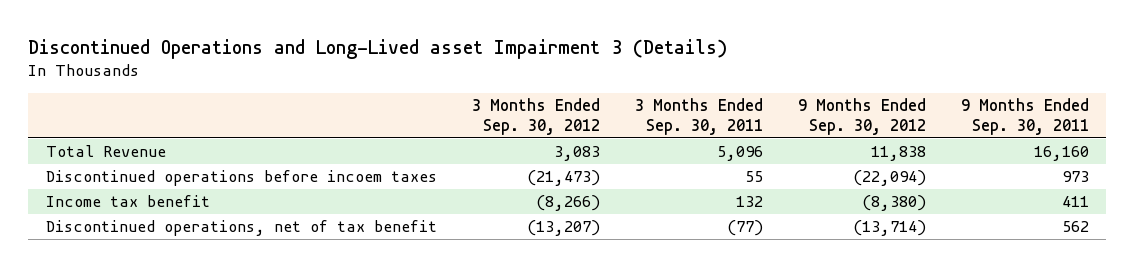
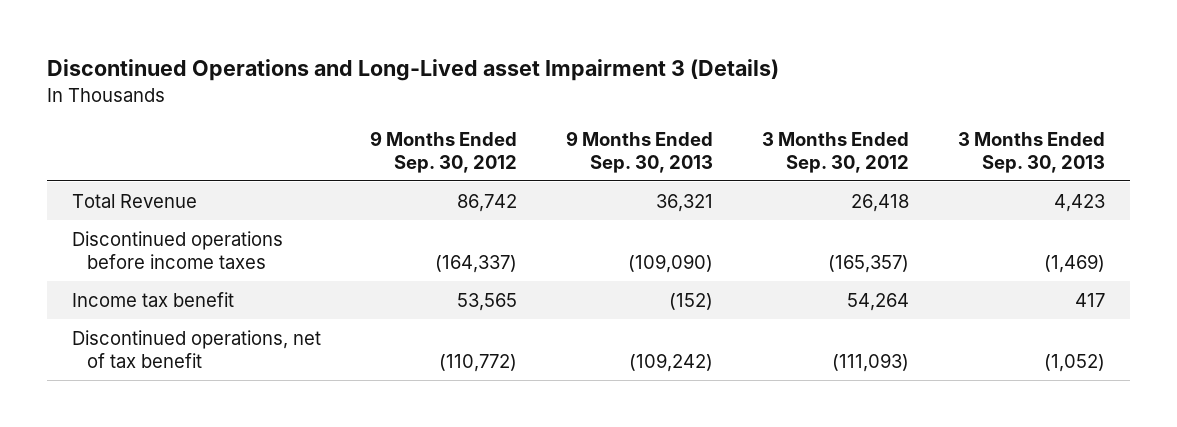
[634,97,763,136] 3 Months Ended Sep. 30, 2011 -> none
[960,97,1089,136] 9 Months Ended Sep. 30, 2011 -> none
none -> [565,130,713,174] 9 Months Ended Sep. 30, 2013
none -> [957,131,1105,174] 3 Months Ended Sep. 30, 2013
[553,145,600,161] 3,083 -> [850,193,909,212] 26,418
[870,145,926,161] 11,838 -> [456,193,517,212] 86,742
[45,169,437,186] Discontinued operations before incoem taxes -> [71,230,283,269] Discontinued operations before income taxes
[526,169,600,186] (21,473) -> [827,254,909,273] (165,357)
[852,169,926,186] (22,094) -> [434,254,517,273] (164,337)
[535,194,600,211] (8,266) -> [846,292,909,311] 54,264
[861,194,926,211] (8,380) -> [456,292,517,311] 53,565
[526,219,600,236] (13,207) -> [831,352,909,372] (111,093)
[852,219,926,236] (13,714) -> [438,353,517,372] (110,772)

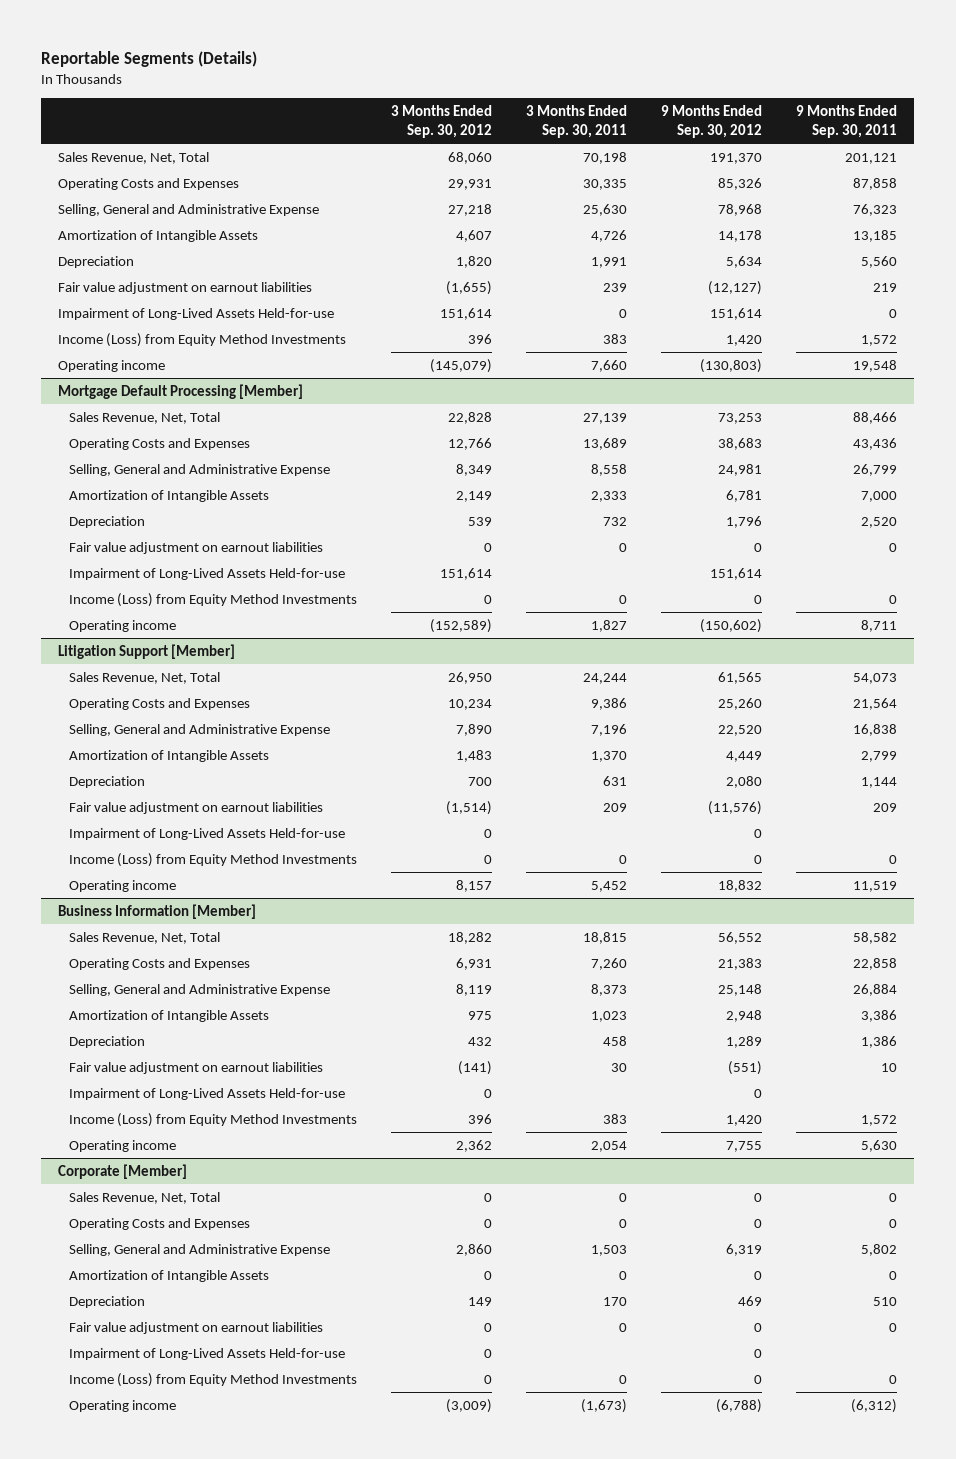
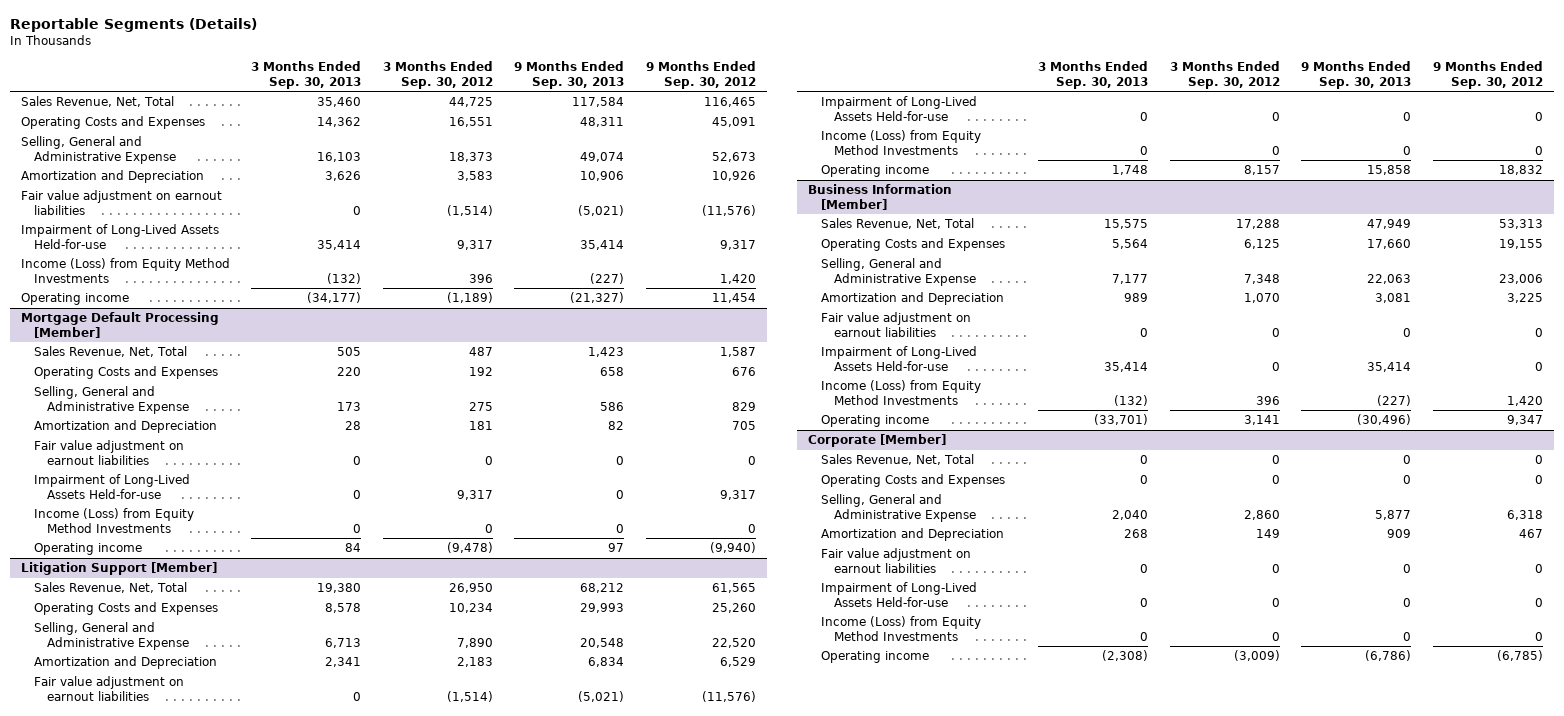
[526,105,628,138] 3 Months Ended Sep. 30, 2011 -> none
[796,105,898,138] 9 Months Ended Sep. 30, 2011 -> none
none -> [251,61,362,89] 3 Months Ended Sep. 30, 2013
none -> [514,61,625,89] 9 Months Ended Sep. 30, 2013
[58,229,259,242] Amortization of Intangible Assets -> none
[58,255,135,268] Depreciation -> none
[448,151,493,164] 68,060 -> [448,97,493,108] 44,725
[710,152,763,164] 191,370 -> [703,97,756,108] 116,465
[448,178,493,190] 29,931 -> [448,117,493,128] 16,551
[718,177,763,190] 85,326 -> [711,117,756,128] 45,091
[448,203,493,216] 27,218 -> [448,151,493,162] 18,373
[718,203,763,216] 78,968 -> [711,151,756,162] 52,673
none -> [20,170,204,184] Amortization and Depreciation
[446,280,493,295] (1,655) -> [446,204,493,216] (1,514)
[708,280,763,295] (12,127) -> [701,204,756,216] (11,576)
[440,307,493,320] 151,614 -> [456,239,493,250] 9,317
[710,307,763,320] 151,614 -> [719,239,756,250] 9,317
[430,358,493,373] (145,079) -> [446,292,493,304] (1,189)
[700,358,763,373] (130,803) -> [711,293,756,304] 11,454
[69,489,270,502] Amortization of Intangible Assets -> none
[69,515,146,528] Depreciation -> none
[448,411,493,424] 22,828 -> [468,347,493,357] 487
[718,412,763,424] 73,253 -> [719,347,756,358] 1,587
[448,437,493,450] 12,766 -> [468,367,493,377] 192
[718,437,763,450] 38,683 -> [731,367,756,377] 676
[456,463,493,476] 8,349 -> [468,401,493,411] 275
[718,463,763,476] 24,981 -> [731,401,756,411] 829
none -> [33,420,217,434] Amortization and Depreciation
[440,567,493,580] 151,614 -> [456,489,493,500] 9,317
[710,567,763,580] 151,614 -> [719,489,756,500] 9,317
[430,618,493,633] (152,589) -> [446,542,493,554] (9,478)
[700,618,763,633] (150,602) -> [709,542,756,554] (9,940)
[69,749,270,762] Amortization of Intangible Assets -> none
[69,775,146,788] Depreciation -> none
none -> [33,656,217,670] Amortization and Depreciation
[69,1009,270,1022] Amortization of Intangible Assets -> none
[69,1035,146,1048] Depreciation -> none
[448,931,493,944] 18,282 -> [1235,219,1280,230] 17,288
[718,931,763,944] 56,552 -> [1498,219,1543,230] 53,313
[456,957,493,970] 6,931 -> [1243,239,1280,250] 6,125
[718,957,763,970] 21,383 -> [1498,239,1543,250] 19,155
[456,983,493,996] 8,119 -> [1243,273,1280,284] 7,348
[718,983,763,996] 25,148 -> [1498,273,1543,284] 23,006
none -> [820,292,1004,306] Amortization and Depreciation
[458,1060,493,1075] (141) -> [1271,327,1280,337] 0
[728,1060,763,1075] (551) -> [1534,327,1543,337] 0
[456,1139,493,1152] 2,362 -> [1243,415,1280,426] 3,141
[726,1140,763,1152] 7,755 -> [1506,415,1543,426] 9,347
[69,1269,270,1282] Amortization of Intangible Assets -> none
[69,1295,146,1308] Depreciation -> none
[726,1243,763,1256] 6,319 -> [1506,509,1543,520] 6,318
none -> [820,528,1004,542] Amortization and Depreciation
[716,1398,763,1413] (6,788) -> [1496,650,1543,662] (6,785)

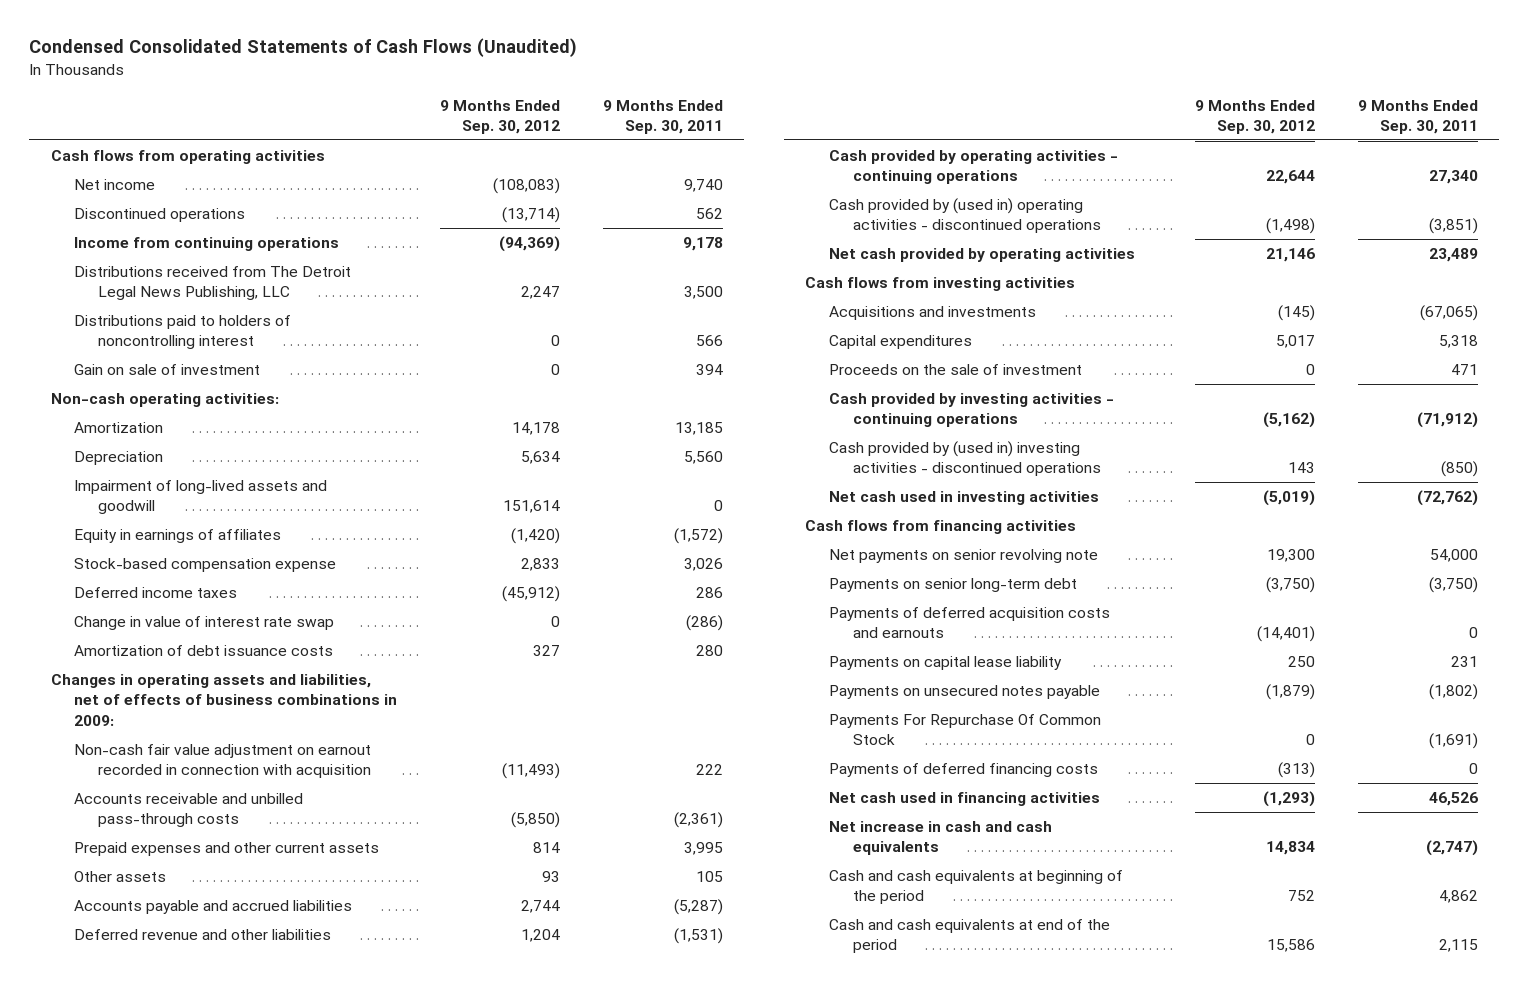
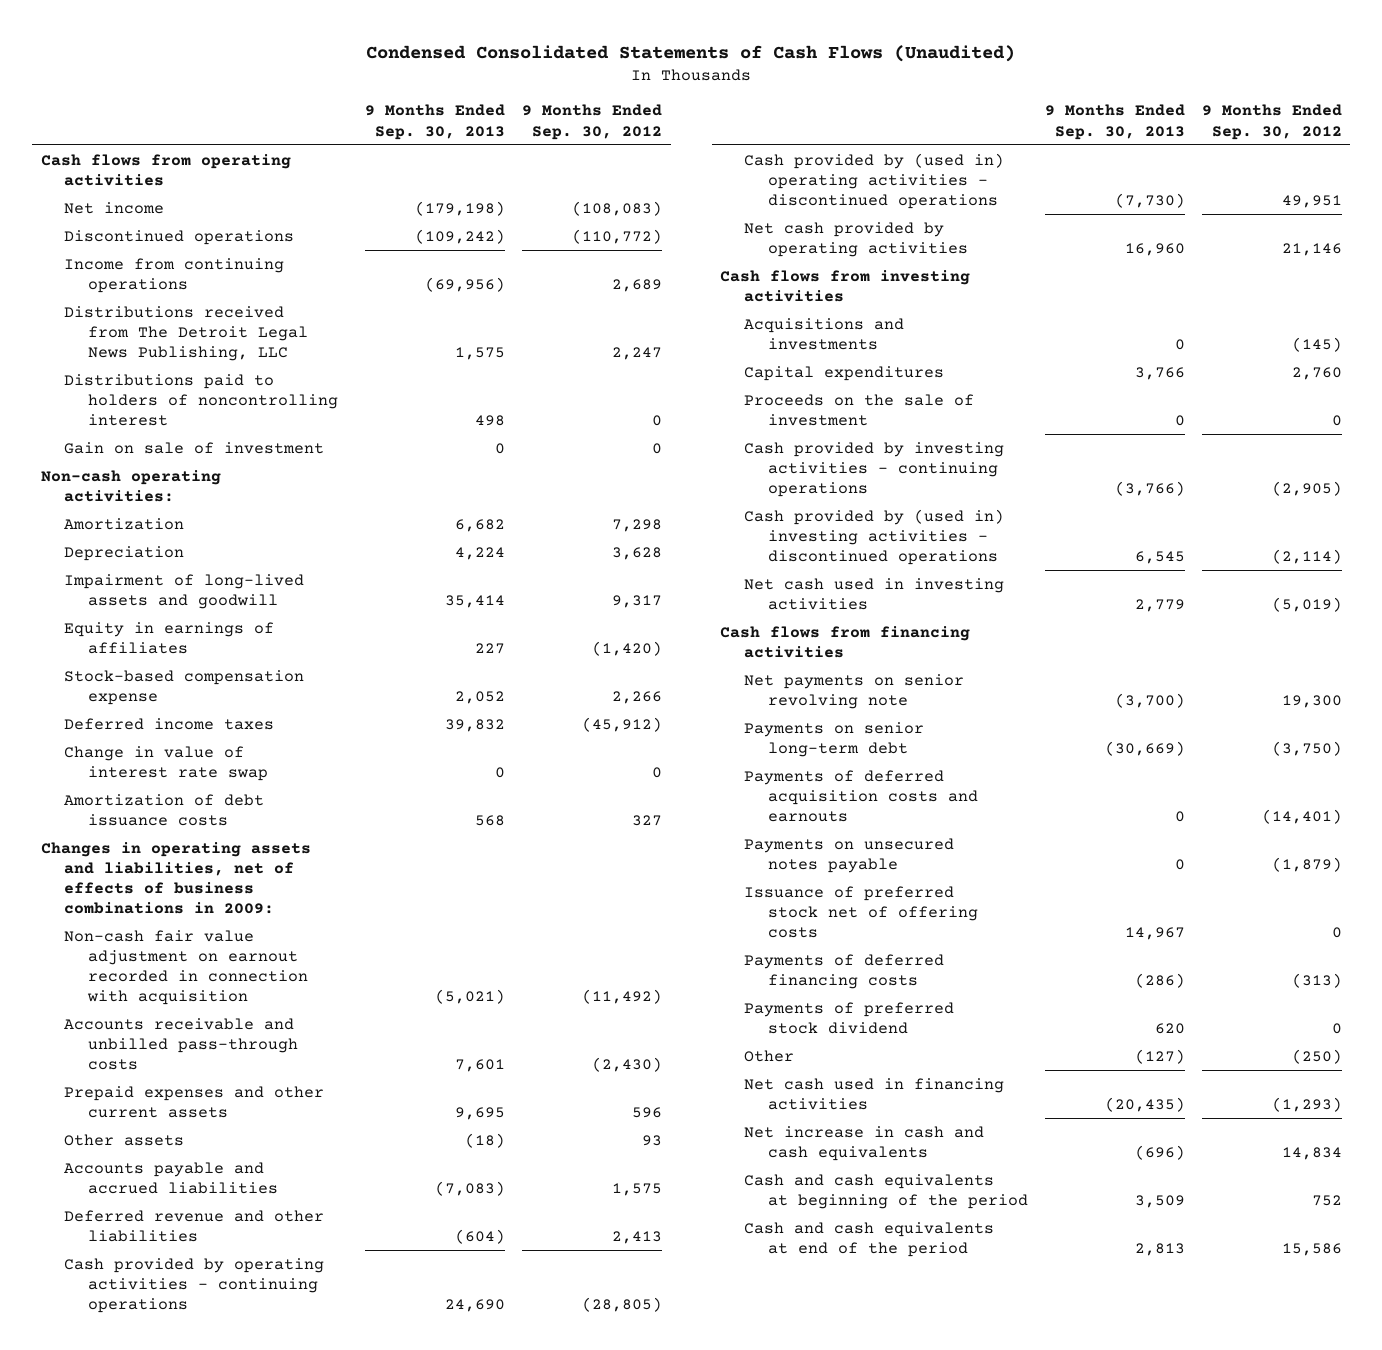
[602,99,723,134] 9 Months Ended Sep. 30, 2011 -> none
none -> [365,104,506,140] 9 Months Ended Sep. 30, 2013
[502,207,561,224] (13,714) -> [572,228,663,244] (110,772)
[499,236,561,253] (94,369) -> [612,278,663,292] 2,689
[512,422,561,436] 14,178 -> [612,518,663,532] 7,298
[521,451,561,465] 5,634 -> [612,546,663,560] 3,628
[503,500,561,514] 151,614 -> [612,594,663,608] 9,317
[521,558,561,572] 2,833 -> [612,690,663,704] 2,266
[502,763,561,780] (11,493) -> [582,989,663,1005] (11,492)
[511,812,561,829] (5,850) -> [592,1056,663,1072] (2,430)
[533,842,561,854] 814 -> [632,1106,663,1118] 596
[521,900,561,914] 2,744 -> [612,1182,663,1196] 1,575
[521,929,561,943] 1,204 -> [612,1230,663,1244] 2,413
[1265,170,1315,185] 22,644 -> [582,1296,663,1312] (28,805)
[1265,218,1315,235] (1,498) -> [1281,194,1342,208] 49,951
[1275,335,1315,349] 5,017 -> [1291,366,1342,380] 2,760
[1262,412,1315,429] (5,162) -> [1271,480,1342,496] (2,905)
[1287,462,1315,474] 143 -> [1271,548,1342,564] (2,114)
[828,656,1062,671] Payments on capital lease liability -> none
[828,714,1101,746] Payments For Repurchase Of Common Stock -> none
none -> [744,885,979,938] Issuance of preferred stock net of offering costs
none -> [744,1001,955,1034] Payments of preferred stock dividend
none -> [744,1049,795,1062] Other

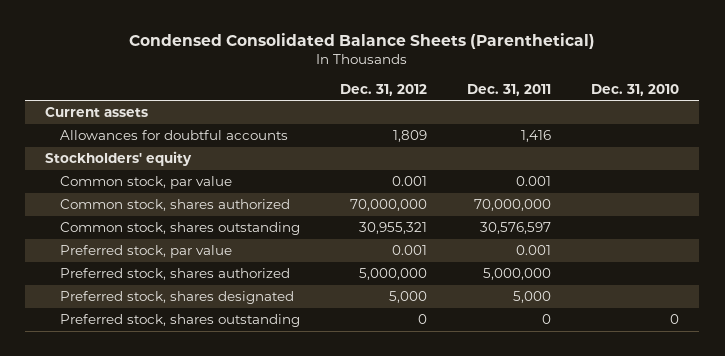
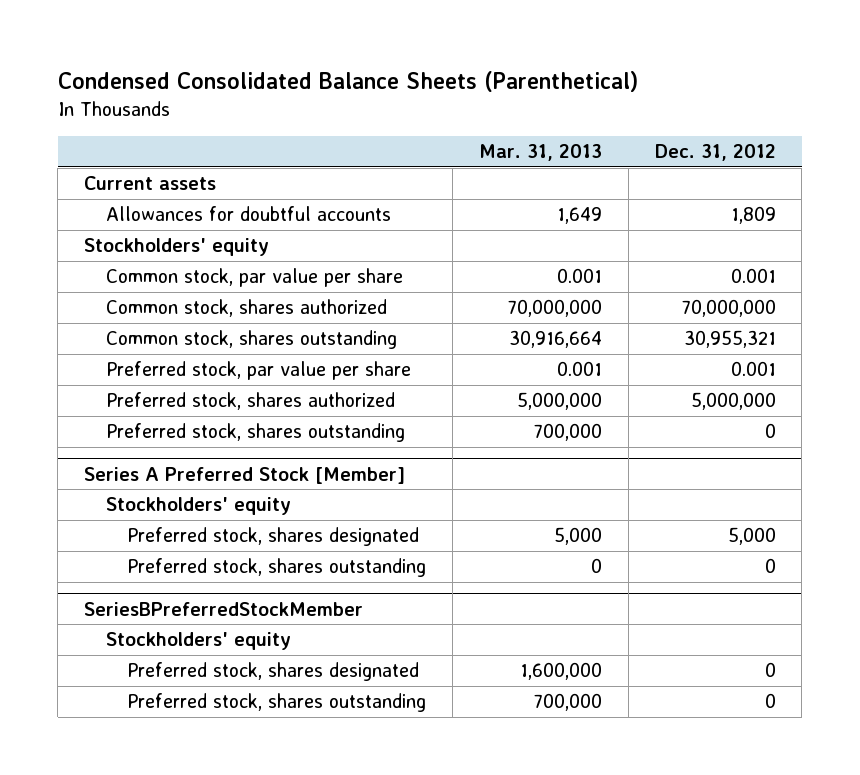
[467,83,552,96] Dec. 31, 2011 -> none
[591,83,680,96] Dec. 31, 2010 -> none
none -> [479,143,603,161] Mar. 31, 2013
[59,175,232,189] Common stock, par value -> [105,268,403,288] Common stock, par value per share
[59,244,232,258] Preferred stock, par value -> [105,361,411,381] Preferred stock, par value per share
none -> [105,423,405,443] Preferred stock, shares outstanding
none -> [84,466,406,484] Series A Preferred Stock [Member]
none -> [105,497,291,516] Stockholders' equity
none -> [84,601,364,616] SeriesBPreferredStockMember
none -> [105,632,291,651] Stockholders' equity
none -> [127,662,420,682] Preferred stock, shares designated
none -> [127,693,427,713] Preferred stock, shares outstanding

